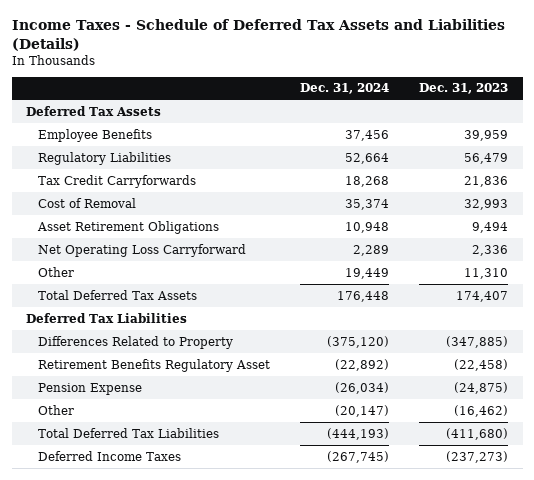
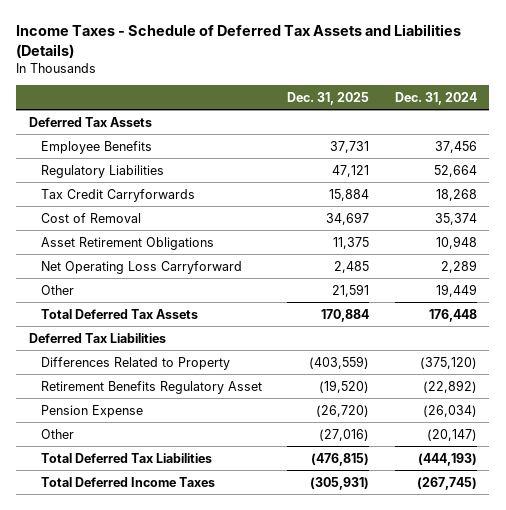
[418,83,508,95] Dec. 31, 2023 -> none
none -> [287,91,370,105] Dec. 31, 2025
[38,450,182,461] Deferred Income Taxes -> [41,476,216,487] Total Deferred Income Taxes

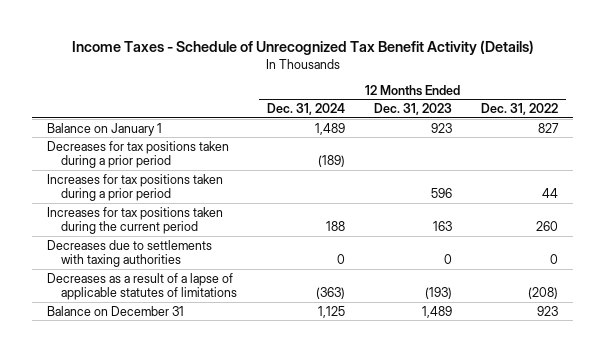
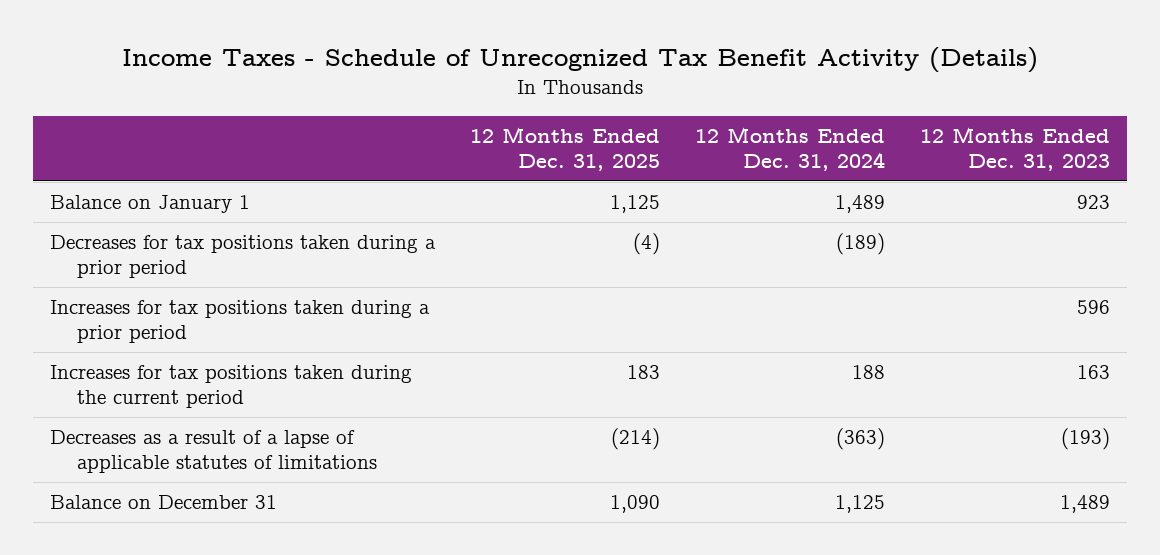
[481,103,559,116] Dec. 31, 2022 -> none
none -> [470,126,661,172] 12 Months Ended Dec. 31, 2025
[47,239,213,268] Decreases due to settlements with taxing authorities -> none

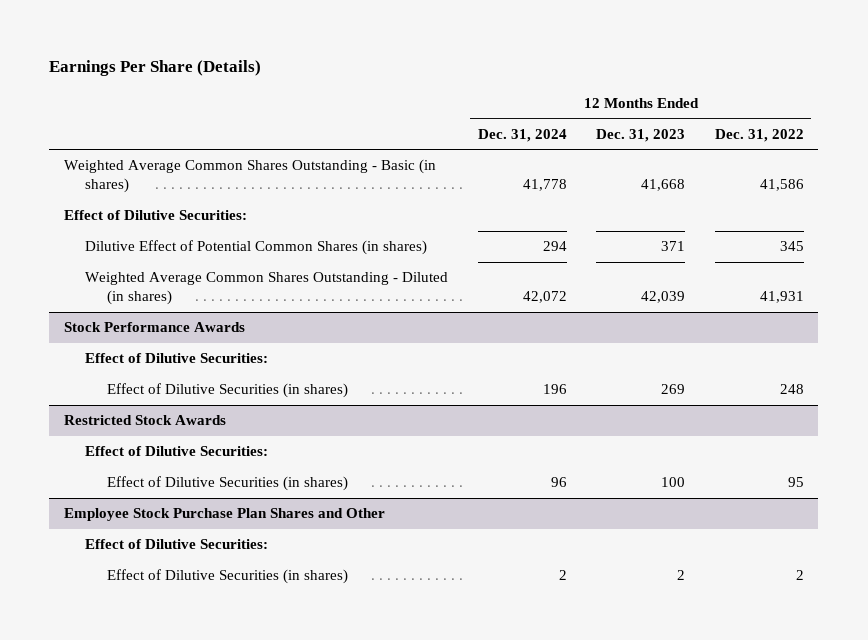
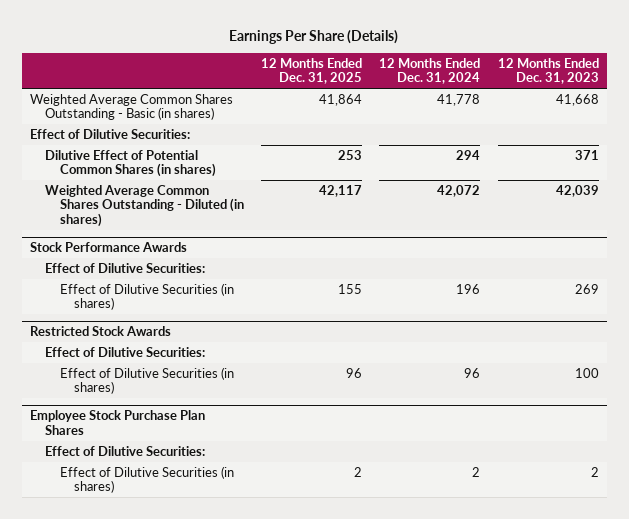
[714,128,804,142] Dec. 31, 2022 -> none
none -> [260,57,362,85] 12 Months Ended Dec. 31, 2025
[63,508,385,522] Employee Stock Purchase Plan Shares and Other -> [30,410,206,435] Employee Stock Purchase Plan Shares

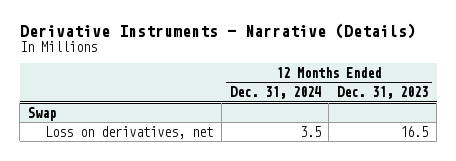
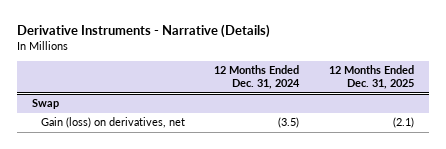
[337,86,429,100] Dec. 31, 2023 -> none
none -> [329,65,415,90] 12 Months Ended Dec. 31, 2025
[45,125,214,139] Loss on derivatives, net -> [40,117,185,129] Gain (loss) on derivatives, net
[299,125,321,137] 3.5 -> [278,117,300,129] (3.5)

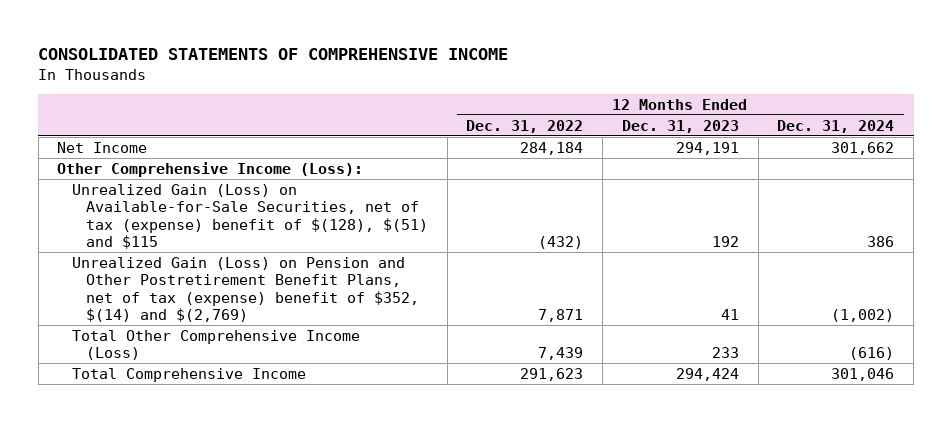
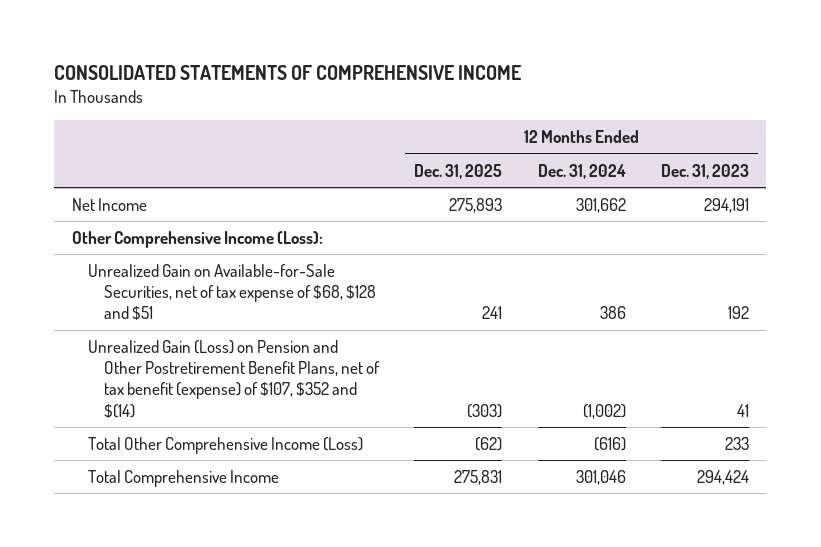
[466,119,584,133] Dec. 31, 2022 -> none
none -> [414,163,503,179] Dec. 31, 2025
[71,183,429,250] Unrealized Gain (Loss) on Available-for-Sale Securities, net of tax (expense) benefit of $(128), $(51) and $115 -> [87,263,377,321] Unrealized Gain on Available-for-Sale Securities, net of tax expense of $68, $128 and $51
[71,256,420,323] Unrealized Gain (Loss) on Pension and Other Postretirement Benefit Plans, net of tax (expense) benefit of $352, $(14) and $(2,769) -> [87,339,381,418] Unrealized Gain (Loss) on Pension and Other Postretirement Benefit Plans, net of tax benefit (expense) of $107, $352 and $(14)

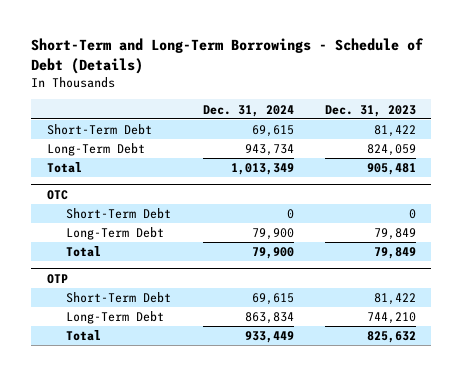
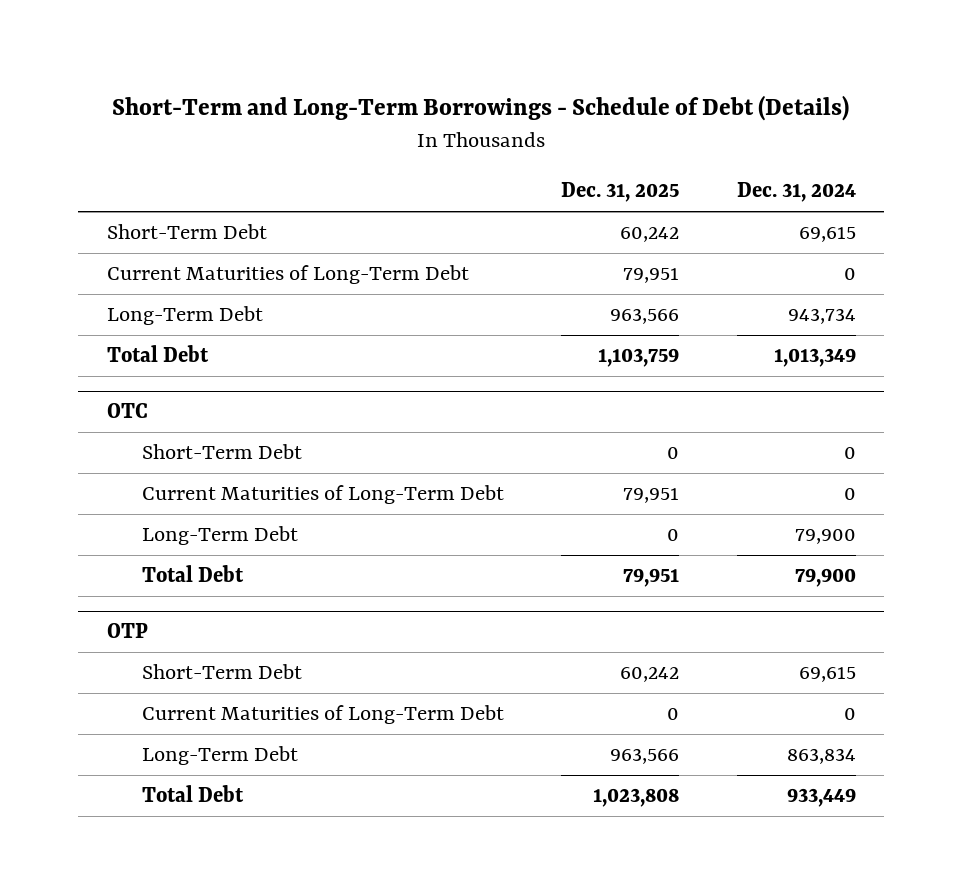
[324,104,416,117] Dec. 31, 2023 -> none
none -> [561,182,680,203] Dec. 31, 2025
none -> [107,265,470,285] Current Maturities of Long-Term Debt
[46,162,82,174] Total -> [107,345,210,363] Total Debt
none -> [141,485,504,505] Current Maturities of Long-Term Debt
[66,246,102,258] Total -> [141,565,244,583] Total Debt
none -> [141,705,504,725] Current Maturities of Long-Term Debt
[66,330,102,342] Total -> [141,785,244,803] Total Debt

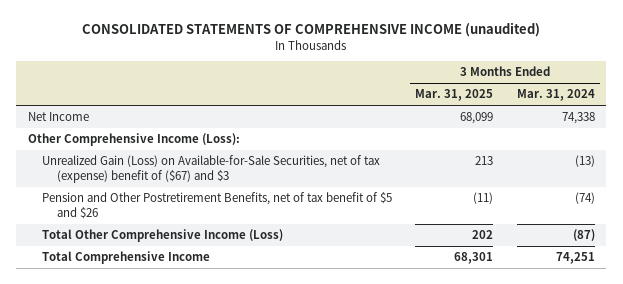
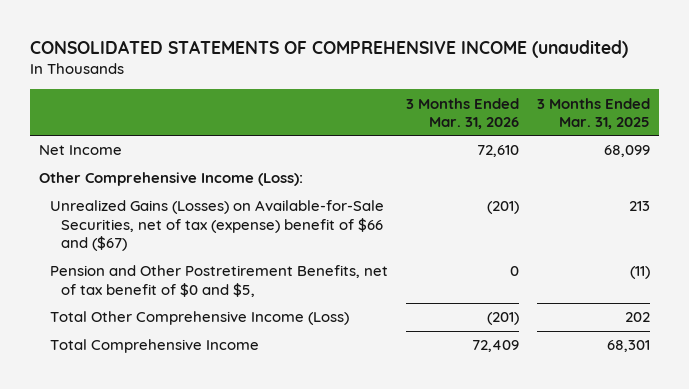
[516,89,595,102] Mar. 31, 2024 -> none
none -> [405,97,519,129] 3 Months Ended Mar. 31, 2026
[42,155,381,183] Unrealized Gain (Loss) on Available-for-Sale Securities, net of tax (expense) benefit of ($67) and $3 -> [50,200,385,251] Unrealized Gains (Losses) on Available-for-Sale Securities, net of tax (expense) benefit of $66 and ($67)
[42,192,393,219] Pension and Other Postretirement Benefits, net of tax benefit of $5 and $26 -> [50,265,389,297] Pension and Other Postretirement Benefits, net of tax benefit of $0 and $5,

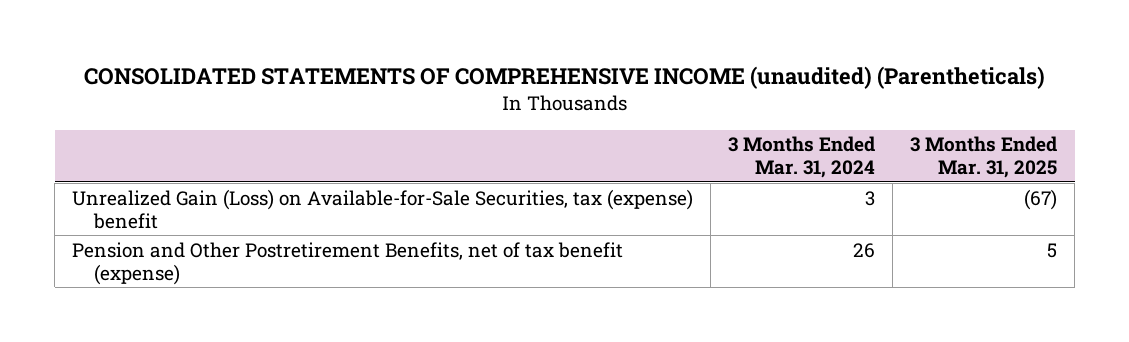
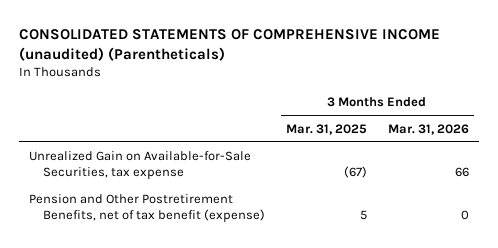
[728,136,876,179] 3 Months Ended Mar. 31, 2024 -> none
none -> [387,123,469,135] Mar. 31, 2026
[72,188,694,229] Unrealized Gain (Loss) on Available-for-Sale Securities, tax (expense) benefit -> [29,151,252,181] Unrealized Gain on Available-for-Sale Securities, tax expense

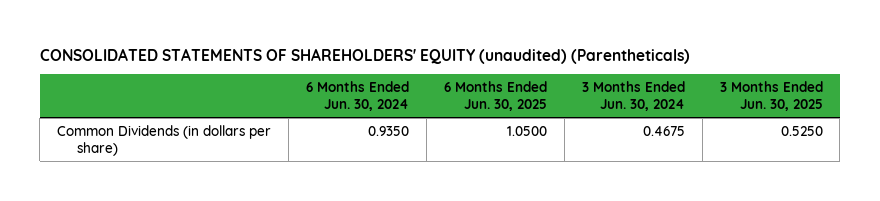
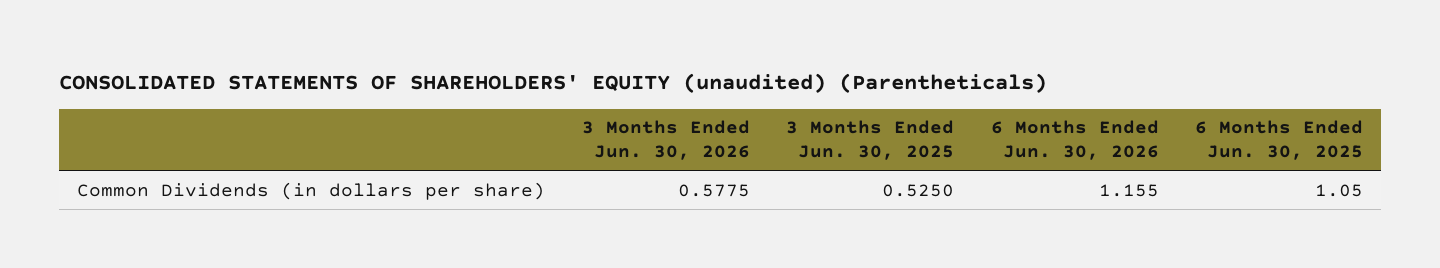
[306,81,410,111] 6 Months Ended Jun. 30, 2024 -> none
[581,81,685,111] 3 Months Ended Jun. 30, 2024 -> none
none -> [581,120,750,160] 3 Months Ended Jun. 30, 2026
none -> [990,120,1159,160] 6 Months Ended Jun. 30, 2026
[506,126,547,137] 1.0500 -> [1314,183,1363,197] 1.05

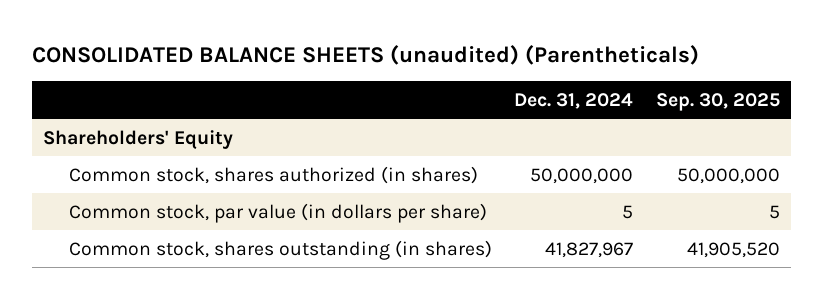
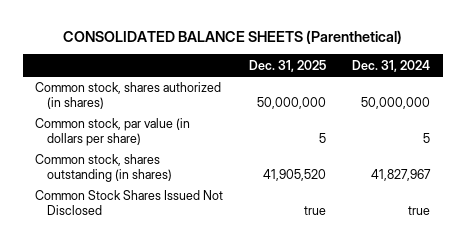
[31,44,699,65] CONSOLIDATED BALANCE SHEETS (unaudited) (Parentheticals) -> [62,29,402,44] CONSOLIDATED BALANCE SHEETS (Parenthetical)
[655,92,780,111] Sep. 30, 2025 -> none
none -> [249,59,327,72] Dec. 31, 2025
[42,129,233,149] Shareholders' Equity -> none
none -> [35,190,224,215] Common Stock Shares Issued Not Disclosed

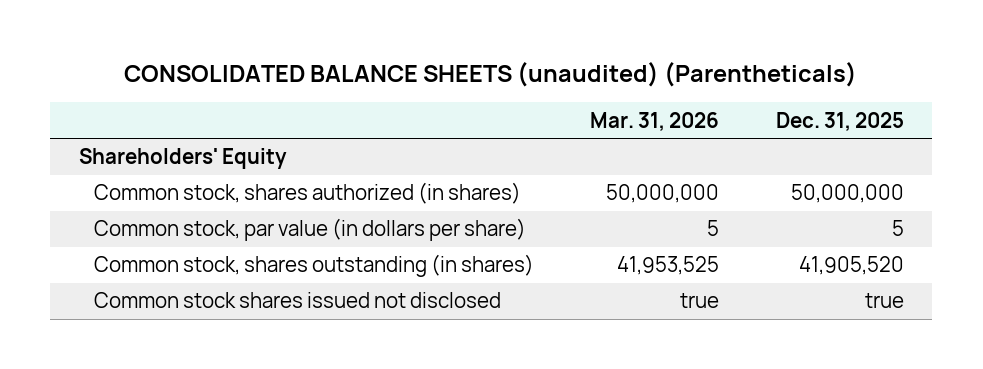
[62,29,402,44] CONSOLIDATED BALANCE SHEETS (Parenthetical) -> [124,62,858,88] CONSOLIDATED BALANCE SHEETS (unaudited) (Parentheticals)
[352,59,431,72] Dec. 31, 2024 -> none
none -> [590,111,720,131] Mar. 31, 2026
none -> [78,148,287,170] Shareholders' Equity
[35,190,224,215] Common Stock Shares Issued Not Disclosed -> [93,292,501,309] Common stock shares issued not disclosed

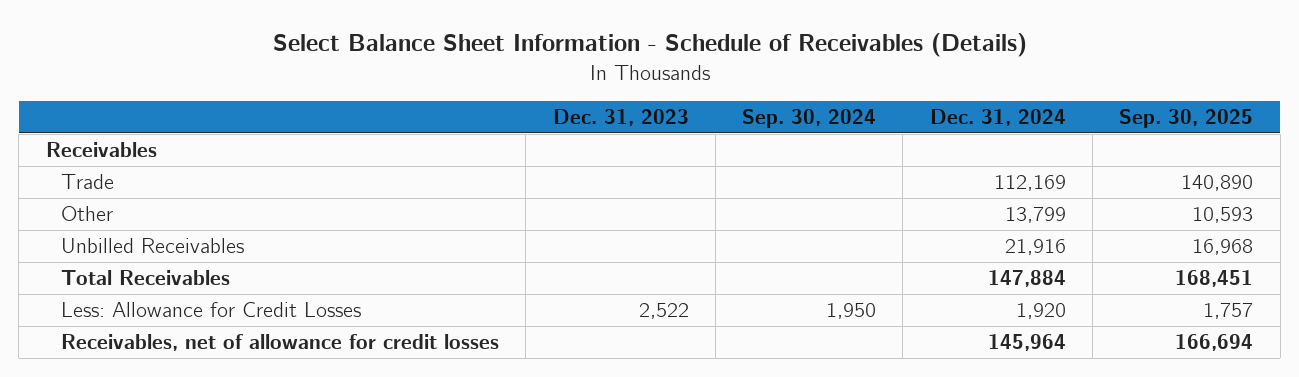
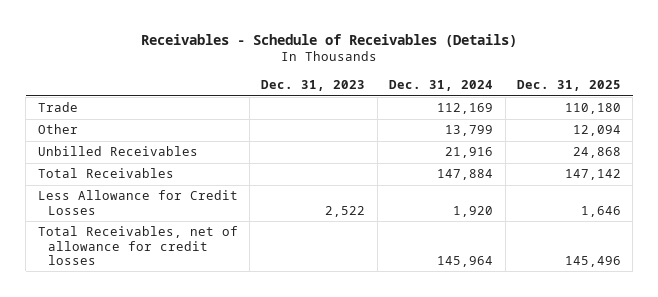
[272,33,1027,58] Select Balance Sheet Information - Schedule of Receivables (Details) -> [141,33,518,47] Receivables - Schedule of Receivables (Details)
[742,108,877,128] Sep. 30, 2024 -> none
[1119,108,1254,128] Sep. 30, 2025 -> none
none -> [516,80,621,92] Dec. 31, 2025
[45,142,157,158] Receivables -> none
[60,302,361,318] Less: Allowance for Credit Losses -> [37,190,238,215] Less Allowance for Credit Losses
[60,334,499,352] Receivables, net of allowance for credit losses -> [37,226,238,265] Total Receivables, net of allowance for credit losses

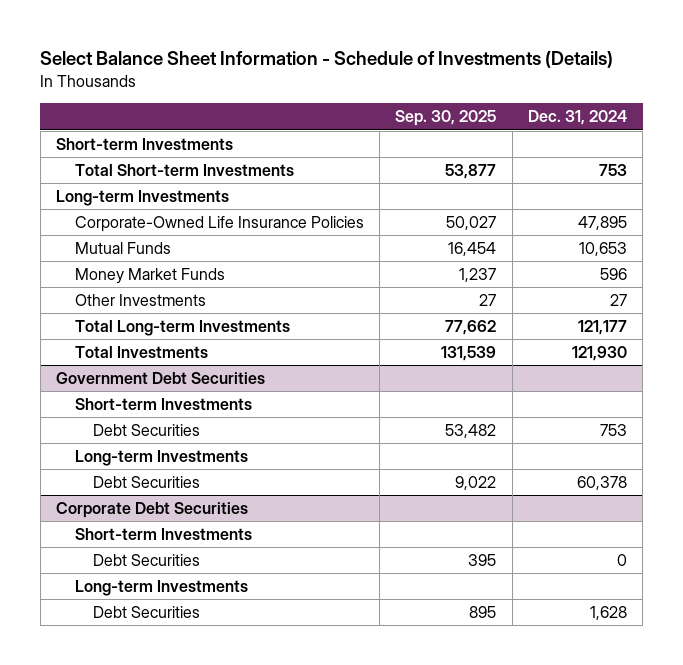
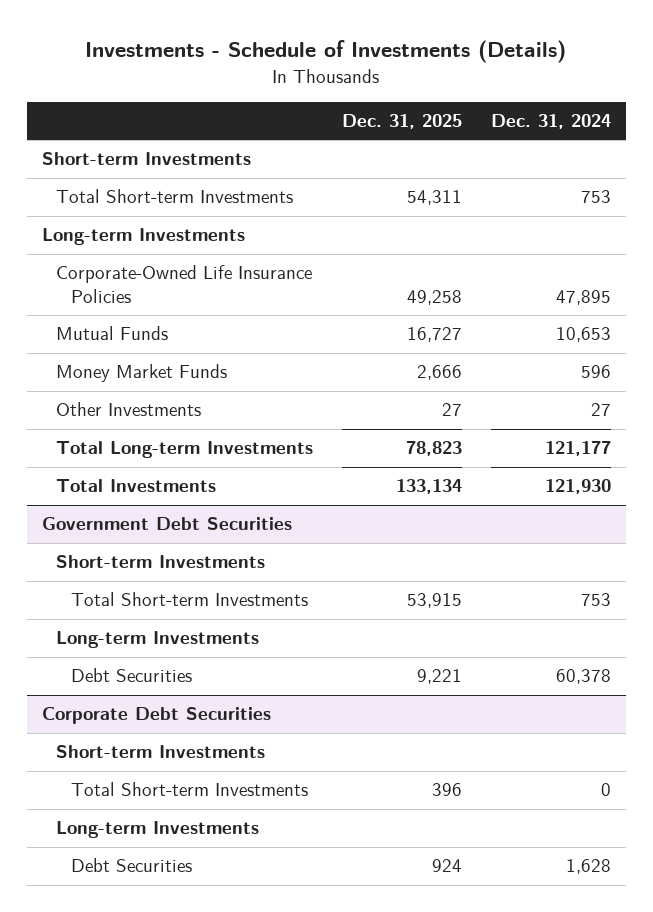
[40,51,614,69] Select Balance Sheet Information - Schedule of Investments (Details) -> [85,39,567,63] Investments - Schedule of Investments (Details)
[395,110,497,127] Sep. 30, 2025 -> none
none -> [342,114,463,130] Dec. 31, 2025
[93,424,201,437] Debt Securities -> [70,592,308,607] Total Short-term Investments
[93,554,201,567] Debt Securities -> [70,782,308,797] Total Short-term Investments

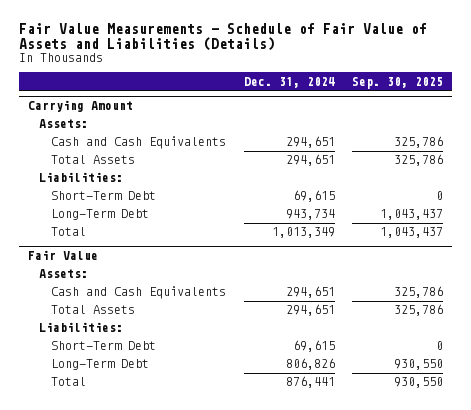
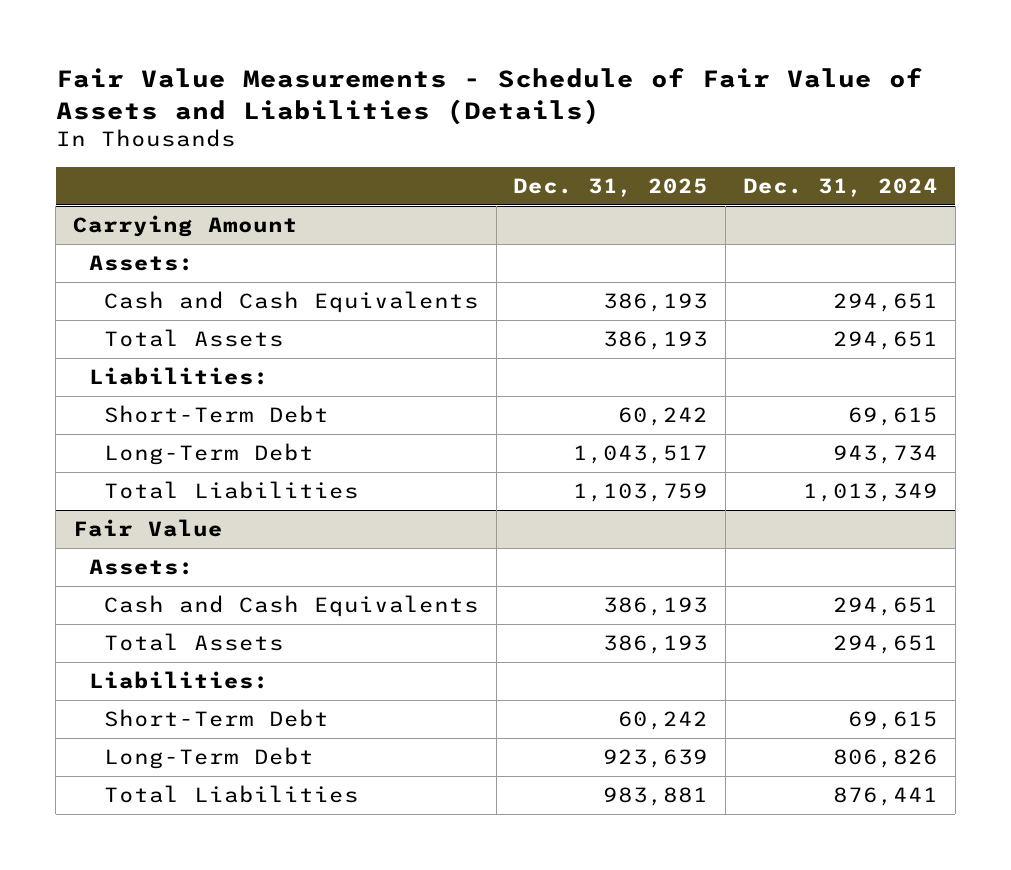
[352,76,444,89] Sep. 30, 2025 -> none
none -> [513,177,709,197] Dec. 31, 2025
[50,227,86,237] Total -> [104,481,360,500] Total Liabilities
[50,377,86,387] Total -> [104,785,360,804] Total Liabilities

